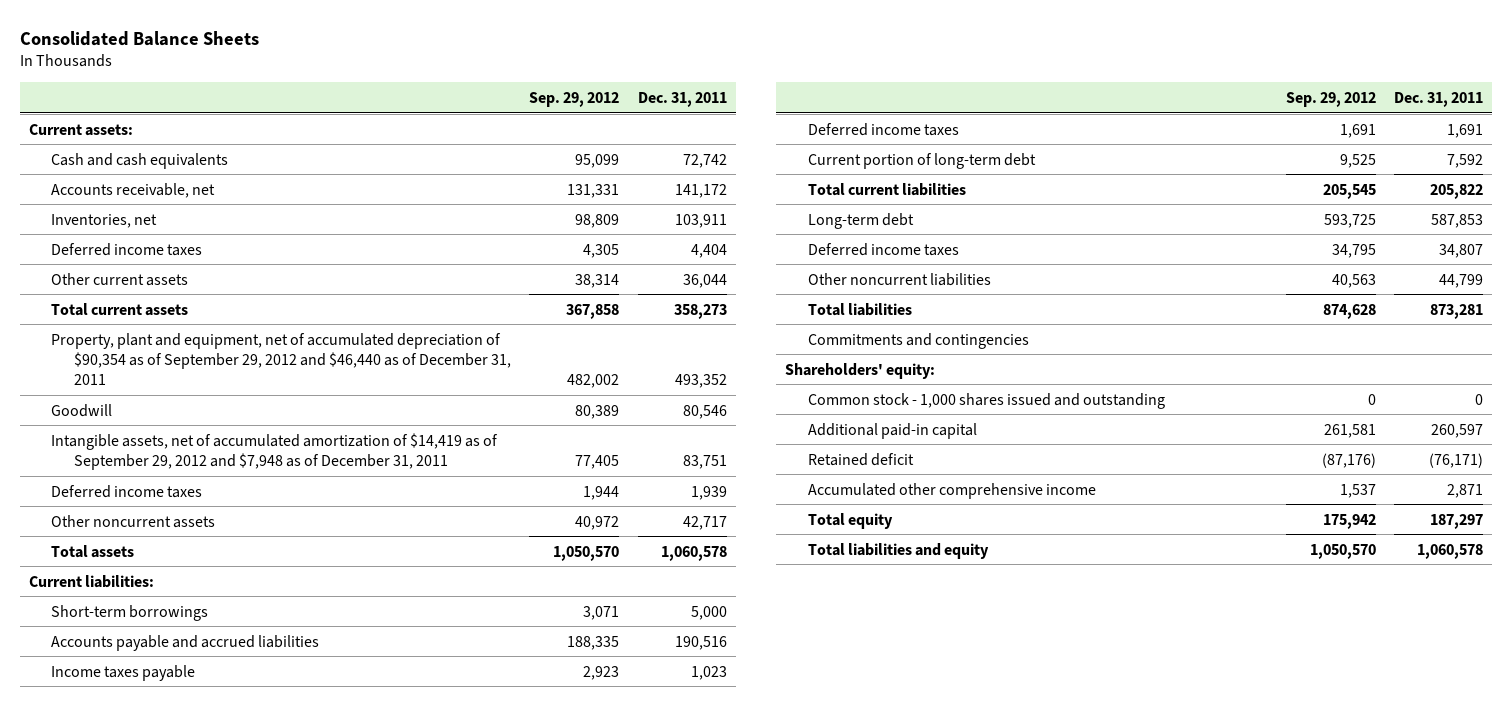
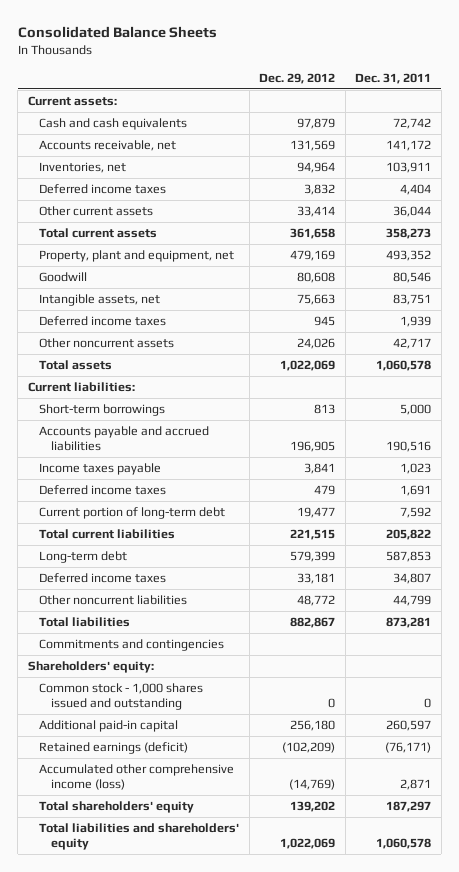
[529,91,620,107] Sep. 29, 2012 -> none
none -> [259,72,336,84] Dec. 29, 2012
[51,332,511,386] Property, plant and equipment, net of accumulated depreciation of $90,354 as of September 29, 2012 and $46,440 as of December 31, 2011 -> [39,250,235,263] Property, plant and equipment, net
[51,432,499,470] Intangible assets, net of accumulated amortization of $14,419 as of September 29, 2012 and $7,948 as of December 31, 2011 -> [39,294,161,307] Intangible assets, net
[807,452,914,466] Retained deficit -> [39,742,189,755] Retained earnings (deficit)
[807,482,1096,499] Accumulated other comprehensive income -> [39,764,235,791] Accumulated other comprehensive income (loss)
[807,512,893,529] Total equity -> [39,801,195,814] Total shareholders' equity
[807,542,989,559] Total liabilities and equity -> [39,823,240,851] Total liabilities and shareholders' equity

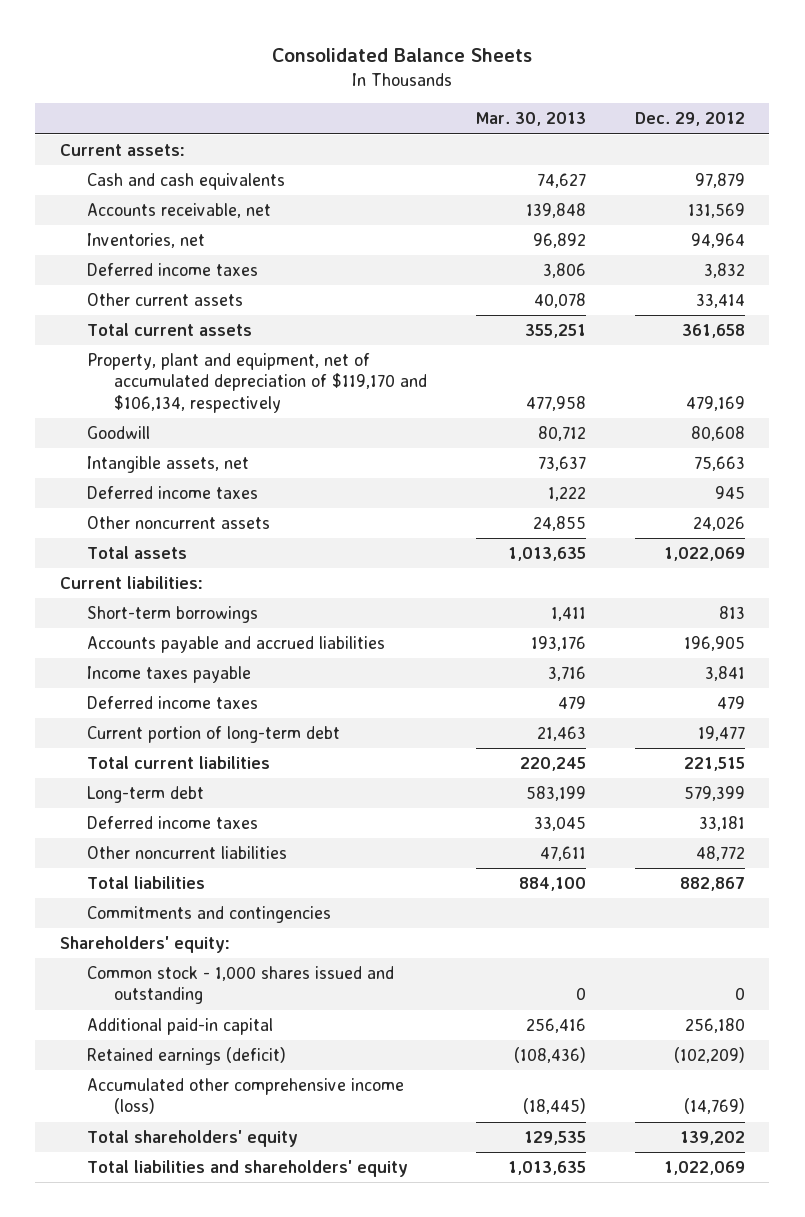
[355,72,432,84] Dec. 31, 2011 -> none
none -> [476,112,587,127] Mar. 30, 2013
[39,250,235,263] Property, plant and equipment, net -> [87,353,428,413] Property, plant and equipment, net of accumulated depreciation of $119,170 and $106,134, respectively

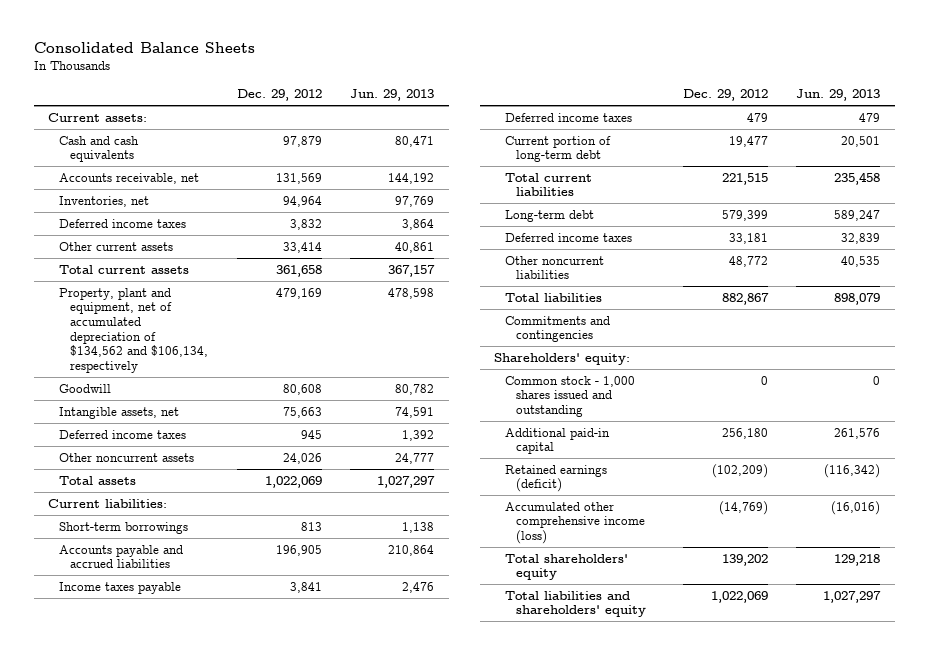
[476,112,587,127] Mar. 30, 2013 -> none
none -> [350,89,435,102] Jun. 29, 2013
[87,353,428,413] Property, plant and equipment, net of accumulated depreciation of $119,170 and $106,134, respectively -> [59,287,209,373] Property, plant and equipment, net of accumulated depreciation of $134,562 and $106,134, respectively

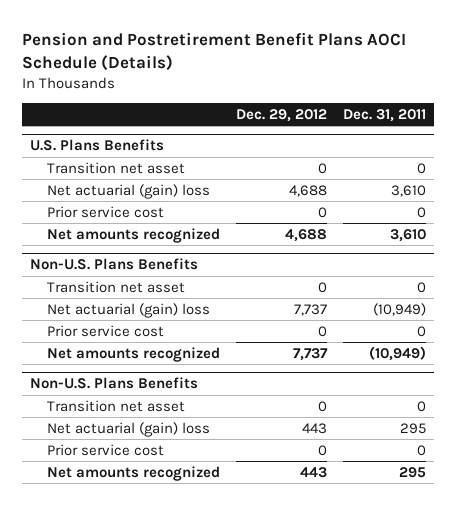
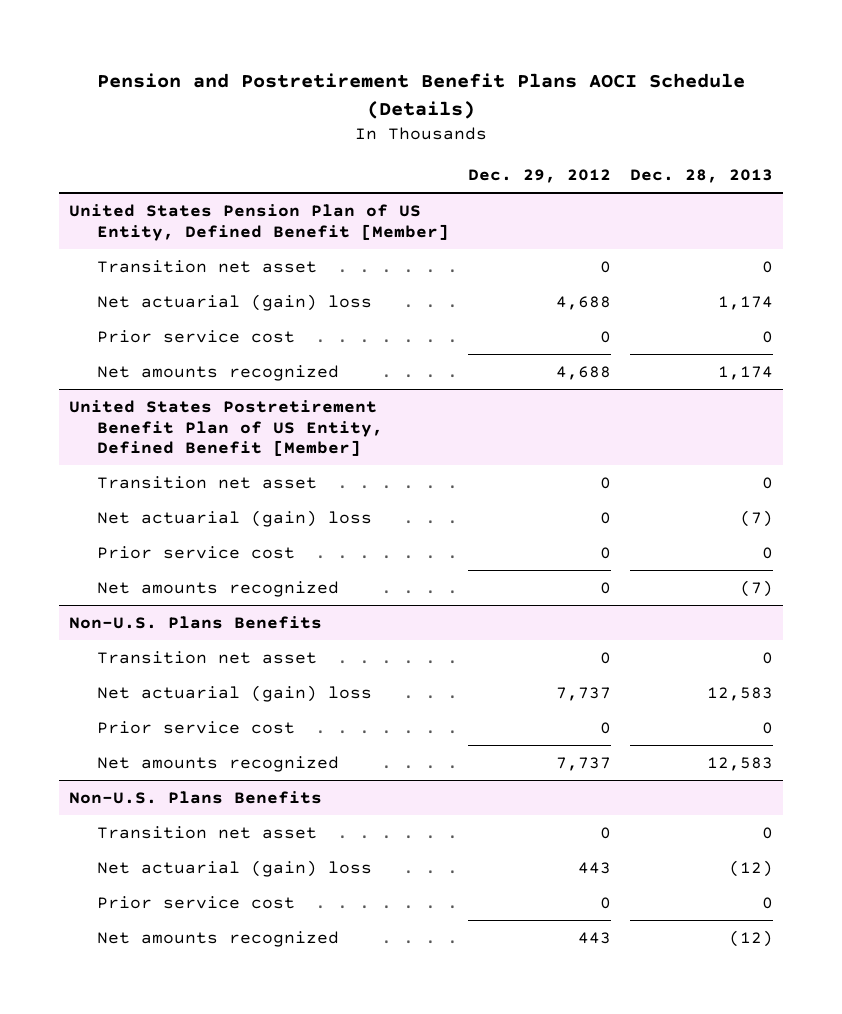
[343,108,427,122] Dec. 31, 2011 -> none
none -> [630,169,774,184] Dec. 28, 2013
[30,139,165,152] U.S. Plans Benefits -> none
none -> [68,203,449,241] United States Pension Plan of US Entity, Defined Benefit [Member]
none -> [68,399,383,457] United States Postretirement Benefit Plan of US Entity, Defined Benefit [Member]
none -> [96,475,317,489] Transition net asset
none -> [96,509,372,527] Net actuarial (gain) loss
none -> [96,545,295,559] Prior service cost
none -> [96,580,339,597] Net amounts recognized

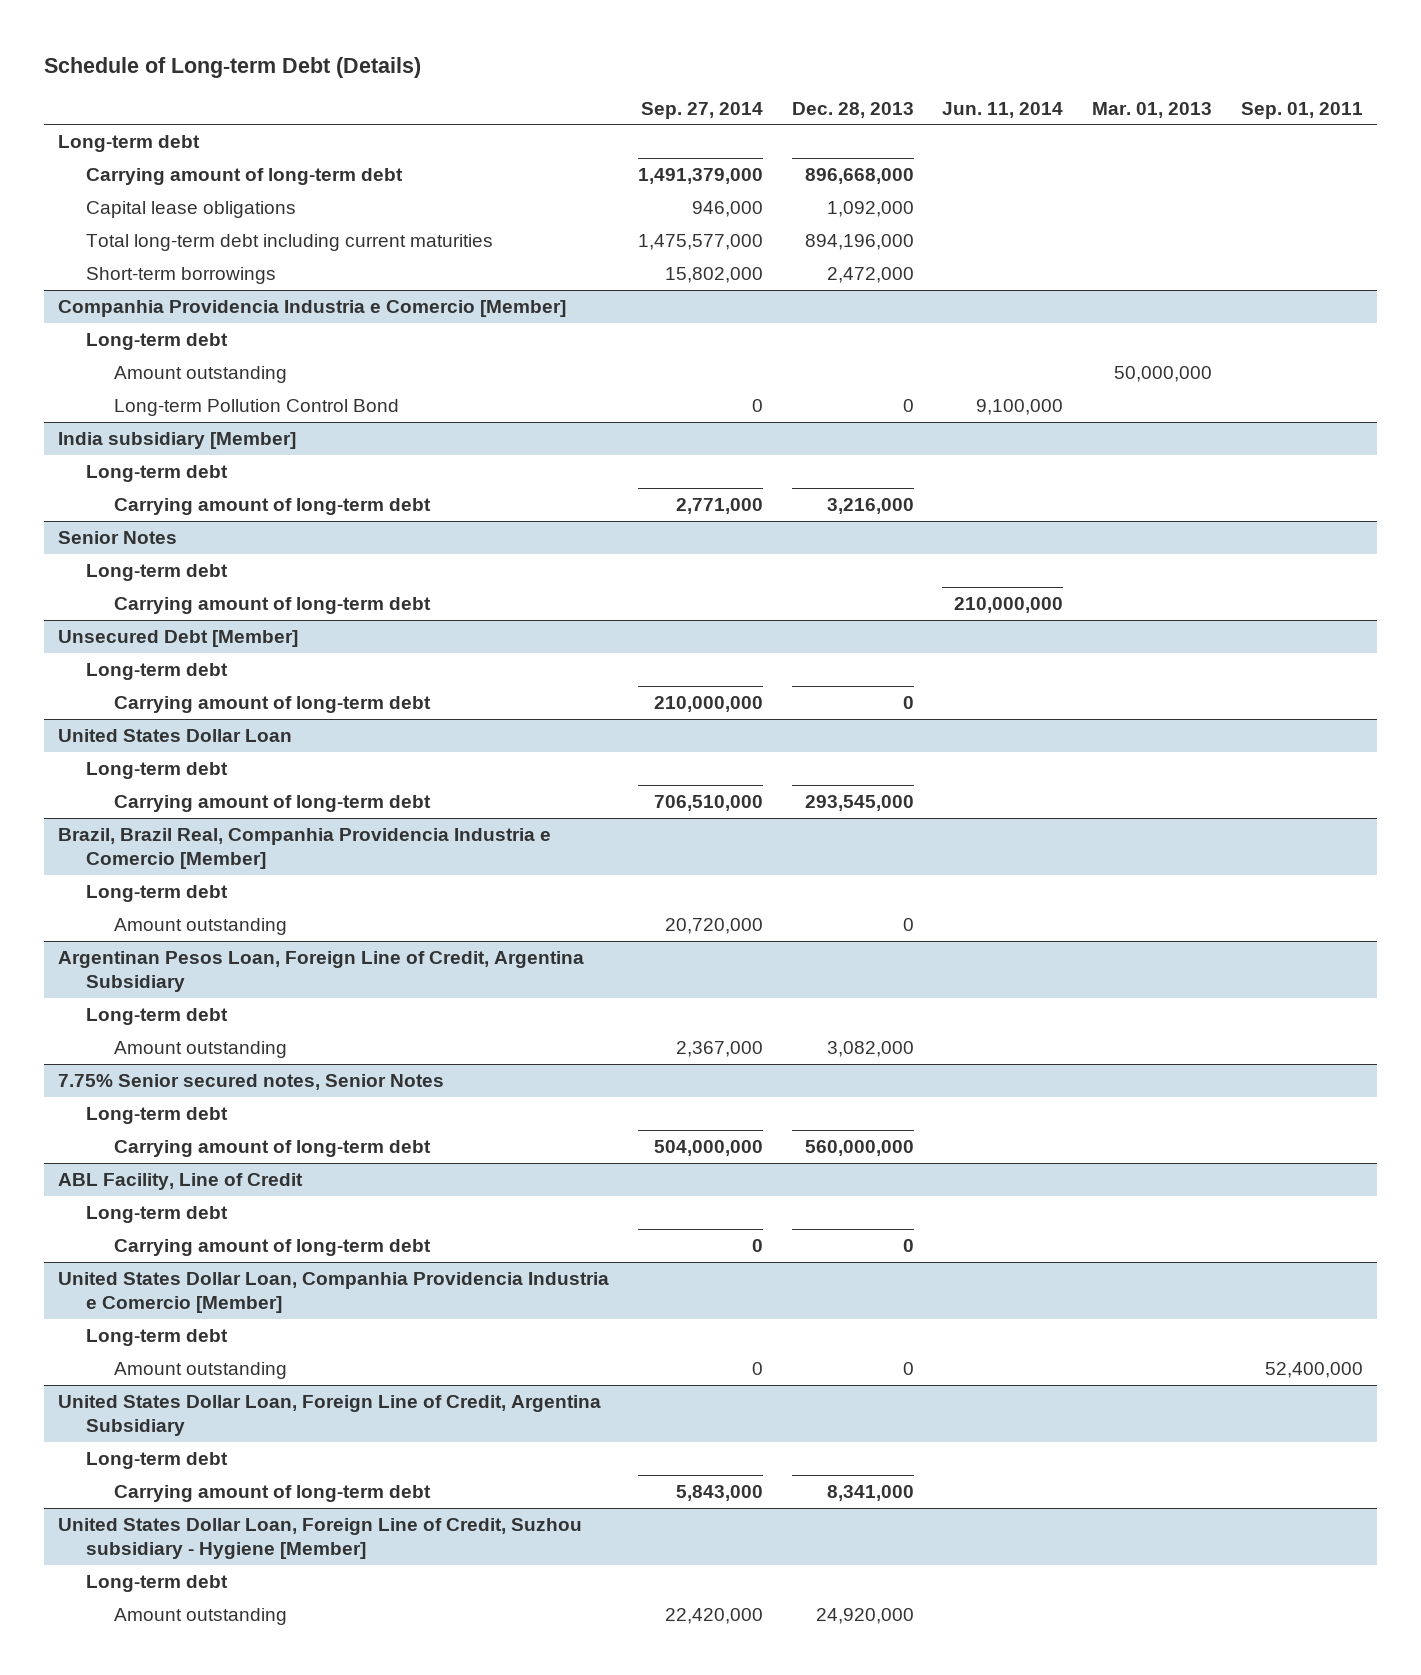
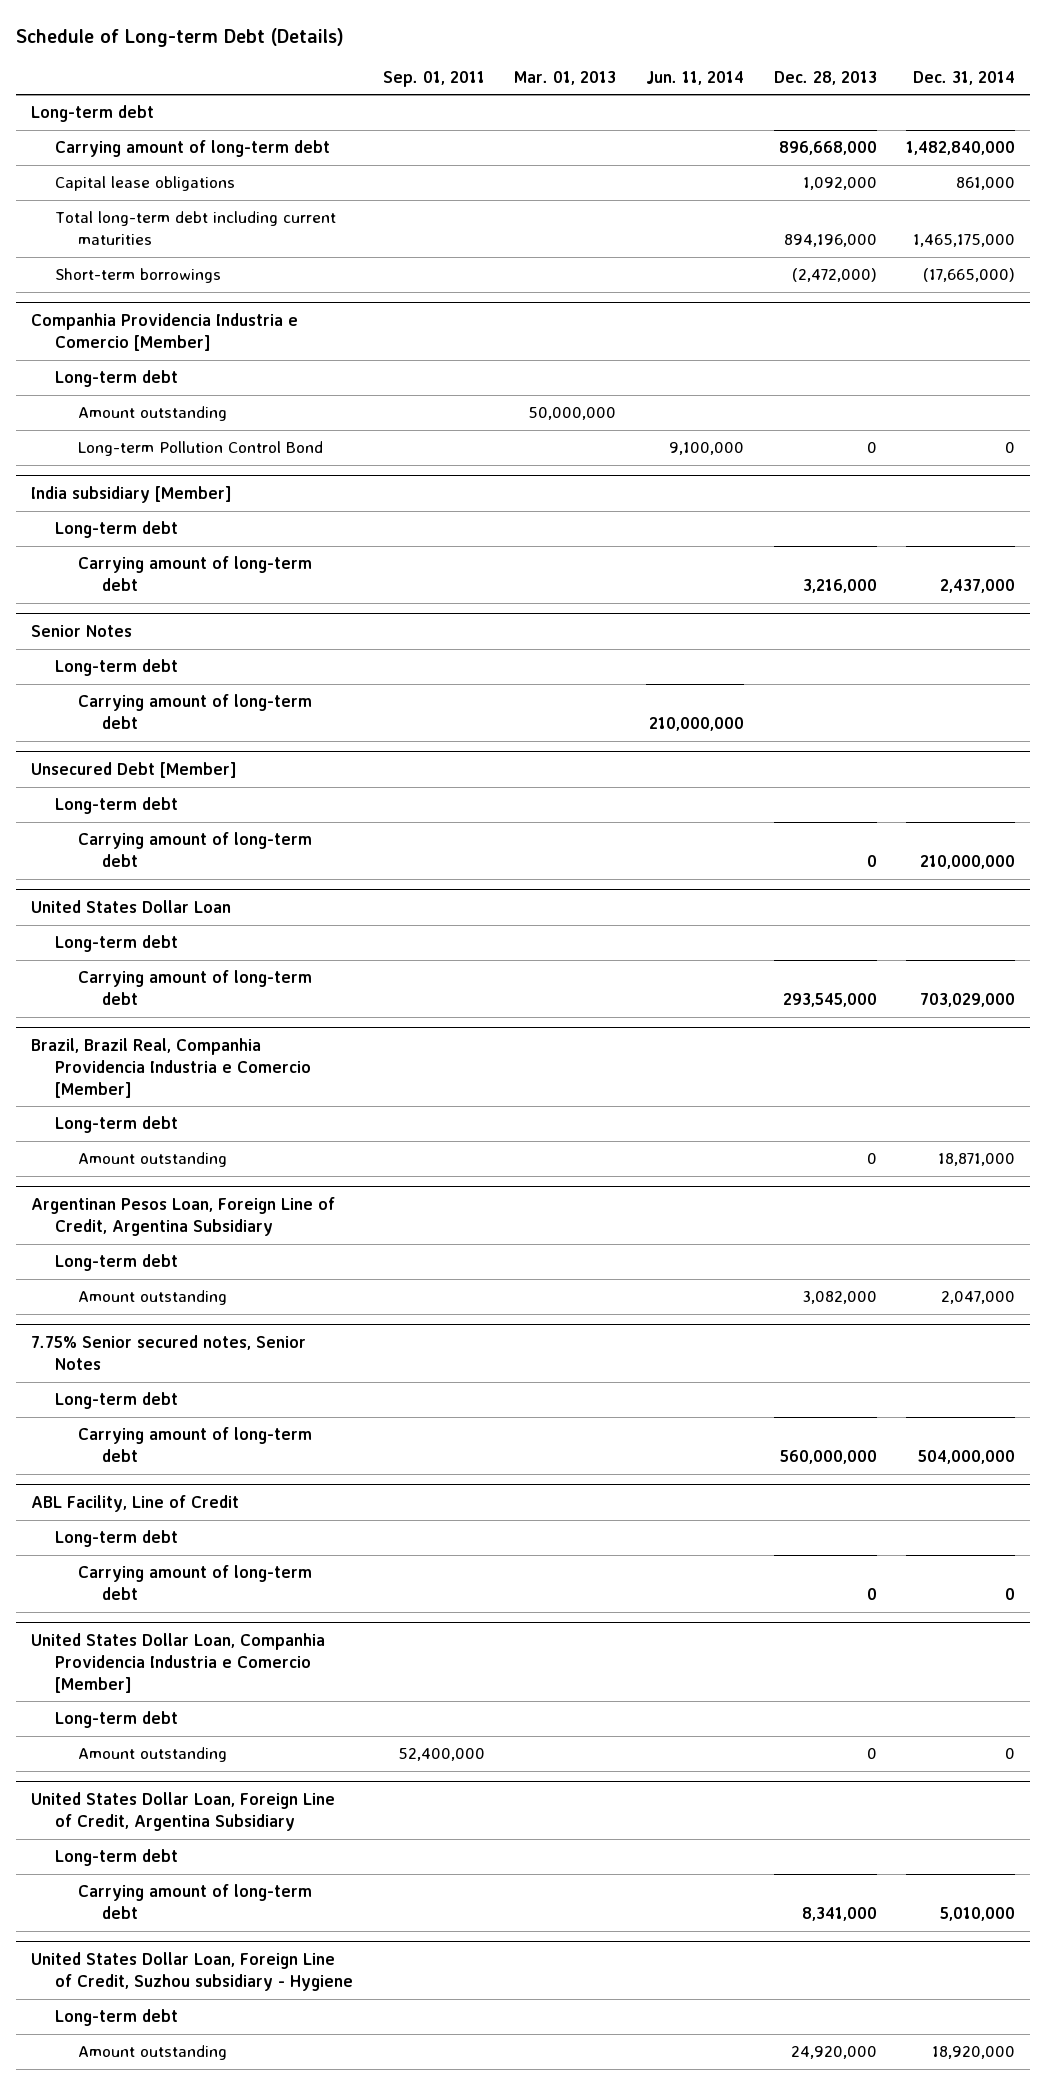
[640,101,763,119] Sep. 27, 2014 -> none
none -> [913,70,1016,85] Dec. 31, 2014
[826,266,914,283] 2,472,000 -> [791,268,877,283] (2,472,000)
[58,1517,583,1559] United States Dollar Loan, Foreign Line of Credit, Suzhou subsidiary - Hygiene [Member] -> [31,1952,353,1991] United States Dollar Loan, Foreign Line of Credit, Suzhou subsidiary - Hygiene

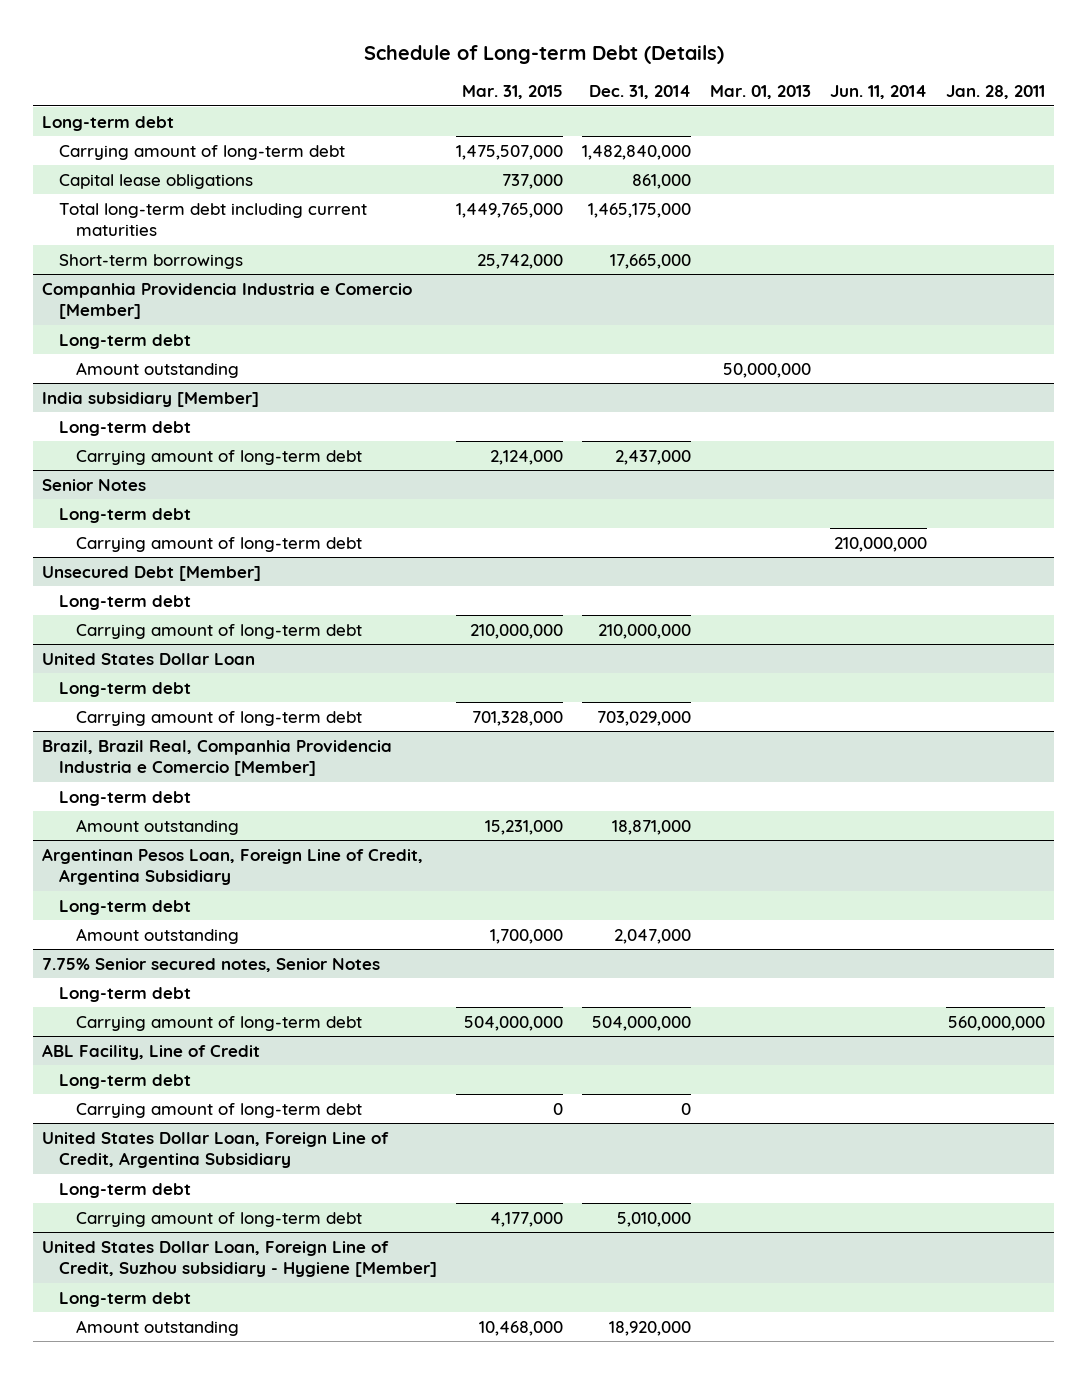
[382,70,485,87] Sep. 01, 2011 -> none
[773,70,877,85] Dec. 28, 2013 -> none
none -> [462,85,564,100] Mar. 31, 2015
none -> [945,85,1045,100] Jan. 28, 2011
[923,268,1016,283] (17,665,000) -> [610,253,692,269] 17,665,000
[78,441,324,457] Long-term Pollution Control Bond -> none
[31,1633,326,1693] United States Dollar Loan, Companhia Providencia Industria e Comercio [Member] -> none
[54,1711,178,1729] Long-term debt -> none
[78,1747,228,1763] Amount outstanding -> none
[31,1952,353,1991] United States Dollar Loan, Foreign Line of Credit, Suzhou subsidiary - Hygiene -> [42,1240,438,1278] United States Dollar Loan, Foreign Line of Credit, Suzhou subsidiary - Hygiene [Member]

